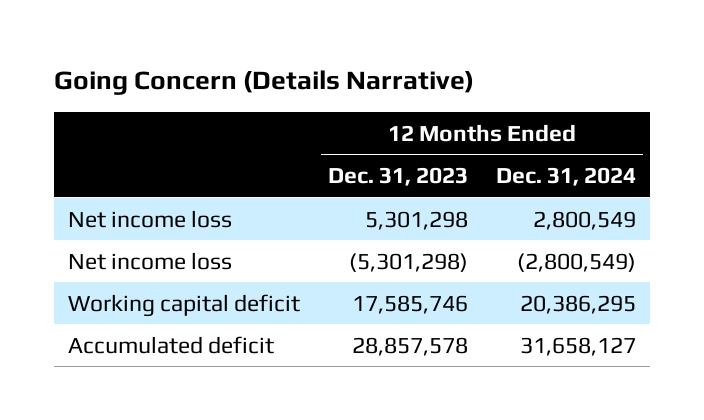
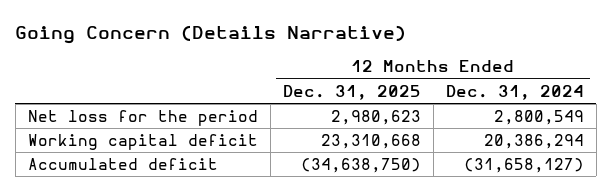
[328,167,469,187] Dec. 31, 2023 -> none
none -> [282,84,421,100] Dec. 31, 2025
[67,251,232,270] Net income loss -> none
[67,209,232,228] Net income loss -> [27,110,258,127] Net loss for the period
[520,294,637,314] 20,386,295 -> [483,134,584,150] 20,386,294
[520,336,637,356] 31,658,127 -> [463,158,584,174] (31,658,127)

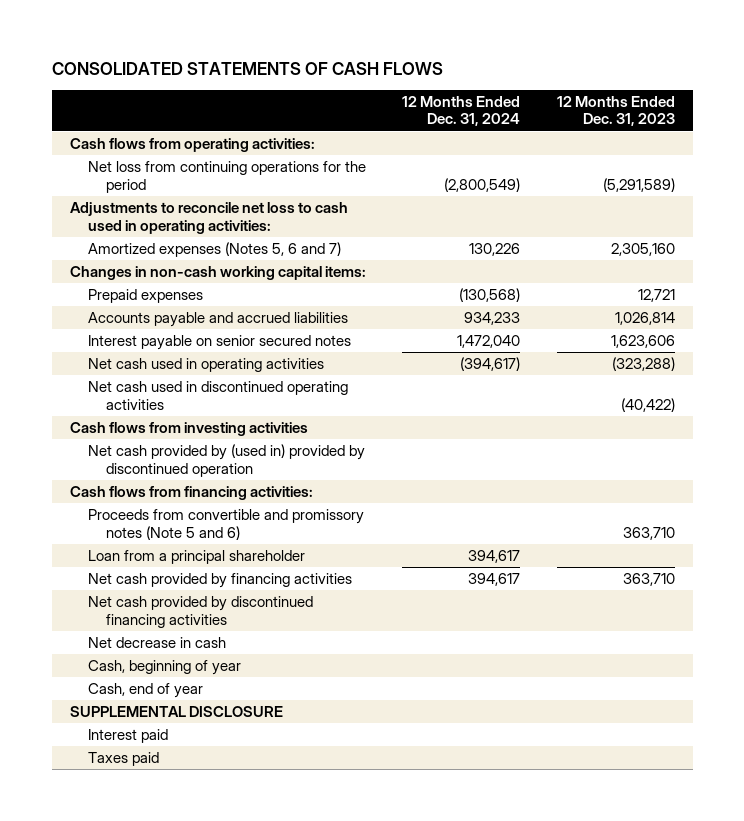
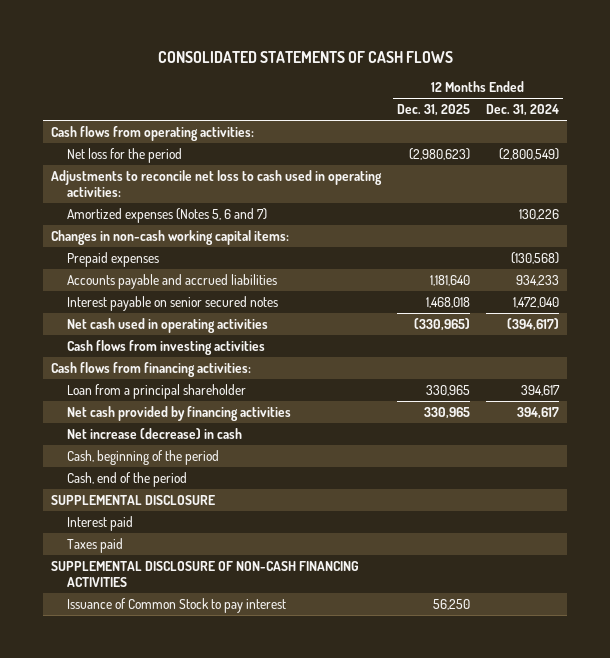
[556,95,675,127] 12 Months Ended Dec. 31, 2023 -> none
none -> [397,104,471,117] Dec. 31, 2025
[88,161,367,193] Net loss from continuing operations for the period -> [66,147,182,163] Net loss for the period
[88,381,349,410] Net cash used in discontinued operating activities -> none
[88,444,366,477] Net cash provided by (used in) provided by discontinued operation -> none
[88,509,365,540] Proceeds from convertible and promissory notes (Note 5 and 6) -> none
[88,596,314,628] Net cash provided by discontinued financing activities -> none
[88,637,227,649] Net decrease in cash -> [66,427,242,439] Net increase (decrease) in cash
[88,660,242,676] Cash, beginning of year -> [66,449,219,465] Cash, beginning of the period
[88,683,204,699] Cash, end of year -> [66,471,187,487] Cash, end of the period
none -> [50,560,359,587] SUPPLEMENTAL DISCLOSURE OF NON-CASH FINANCING ACTIVITIES
none -> [66,597,286,613] Issuance of Common Stock to pay interest

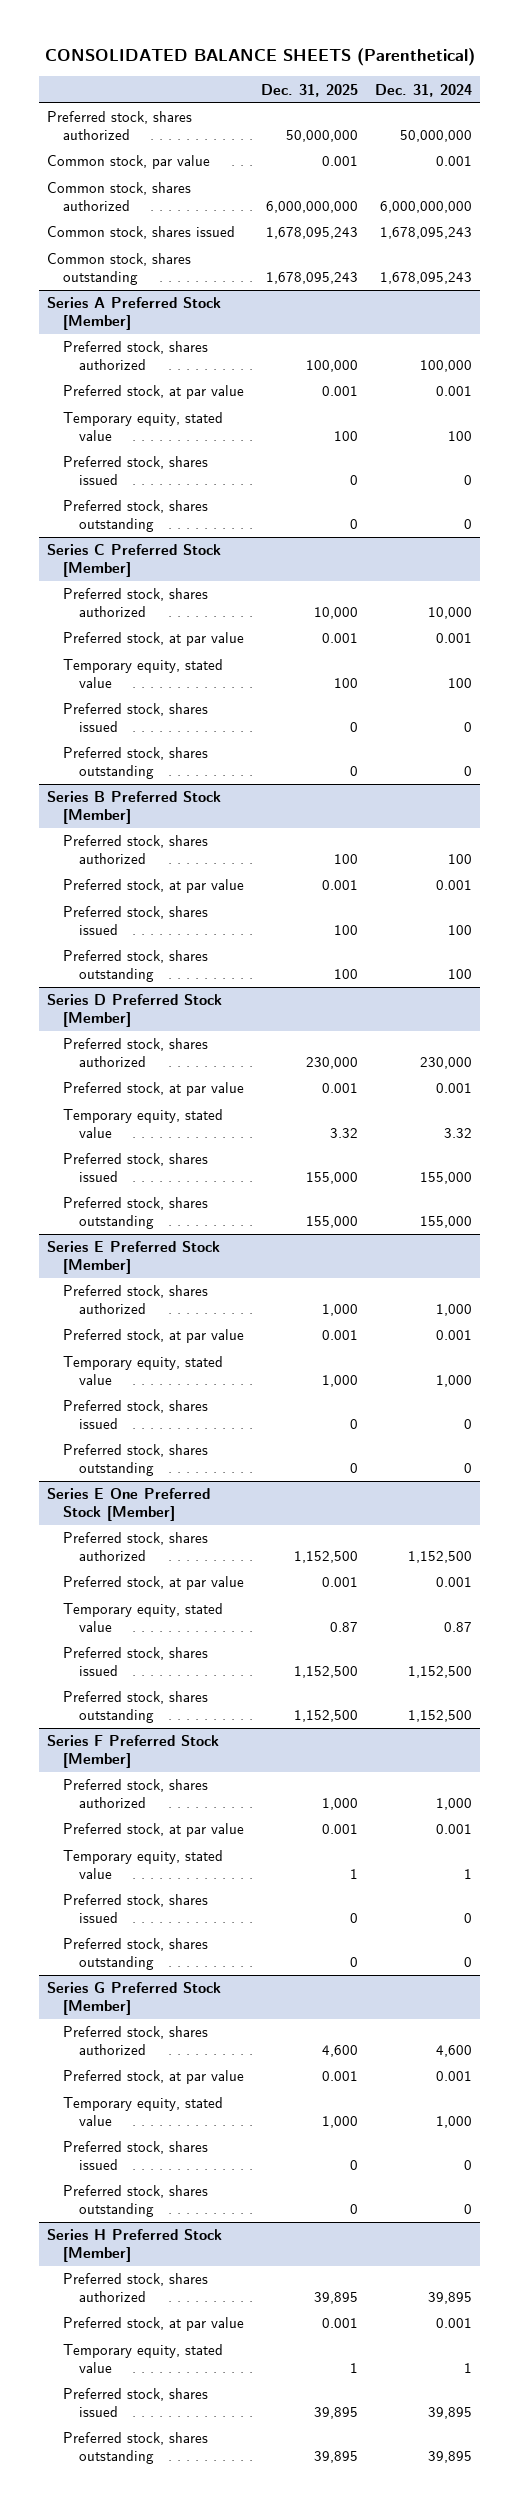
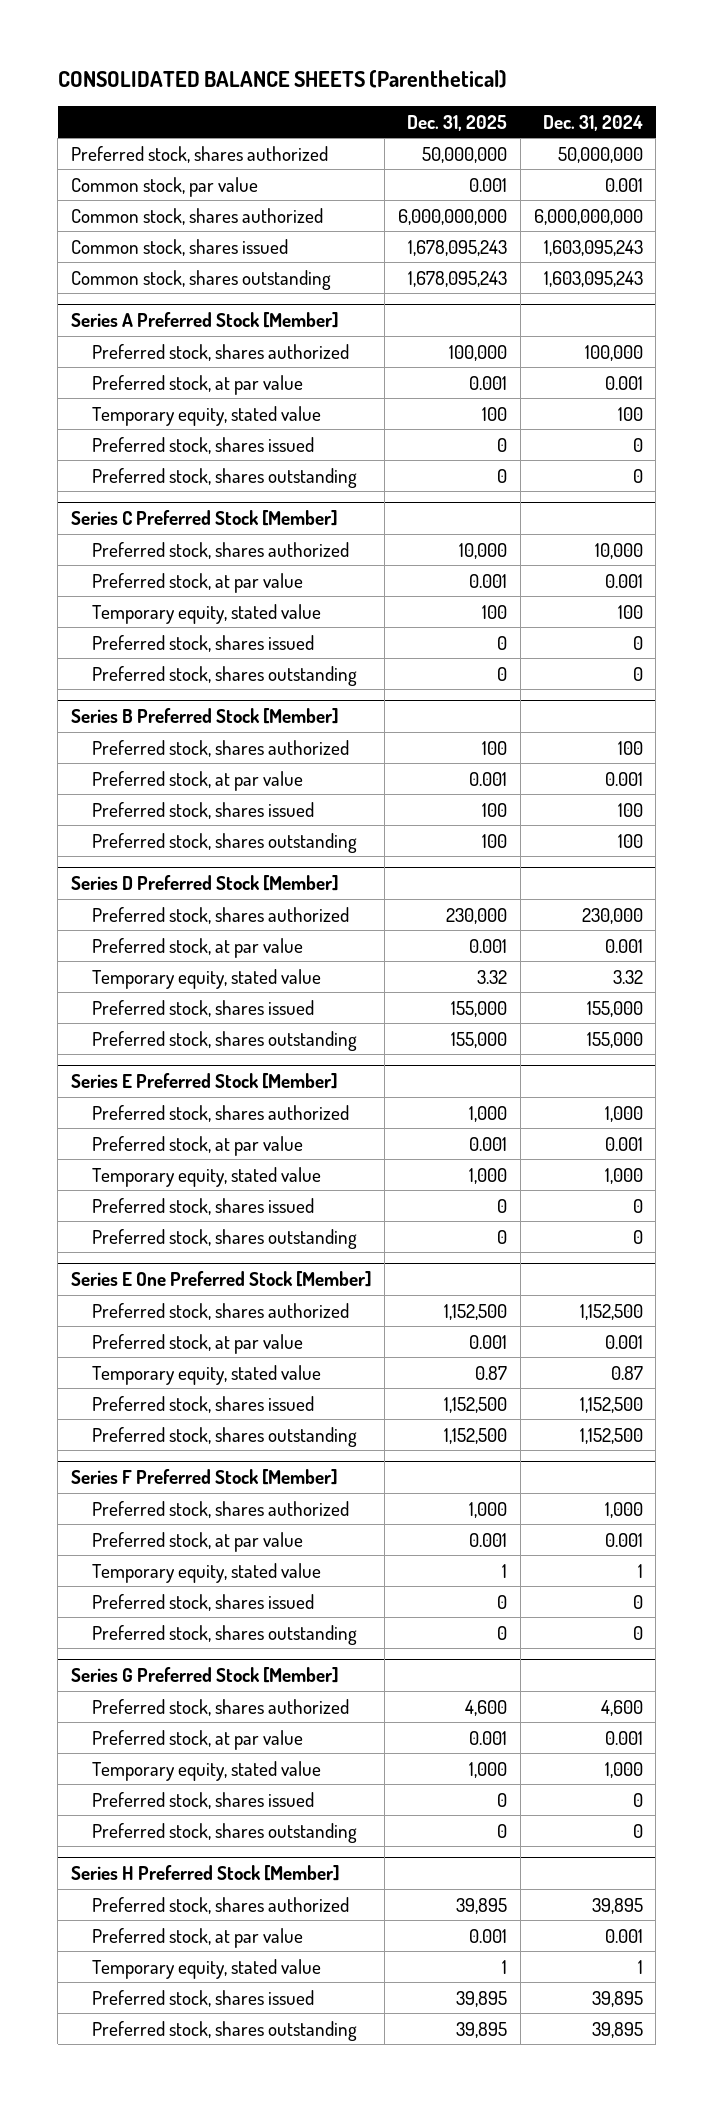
[379,227,472,240] 1,678,095,243 -> [543,239,643,256] 1,603,095,243
[379,272,472,285] 1,678,095,243 -> [543,270,643,287] 1,603,095,243

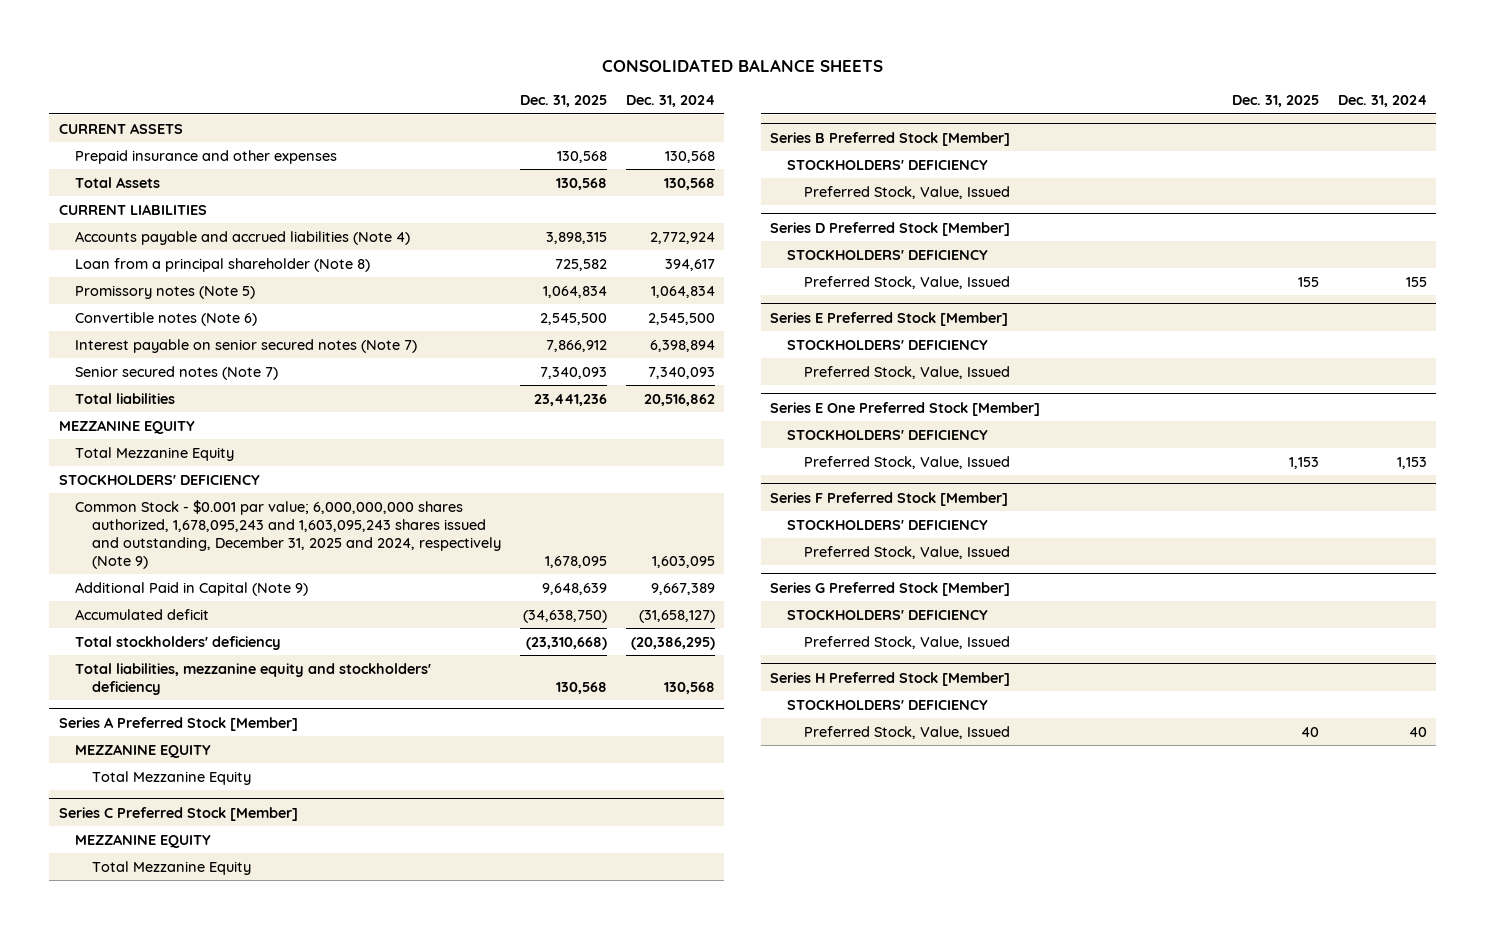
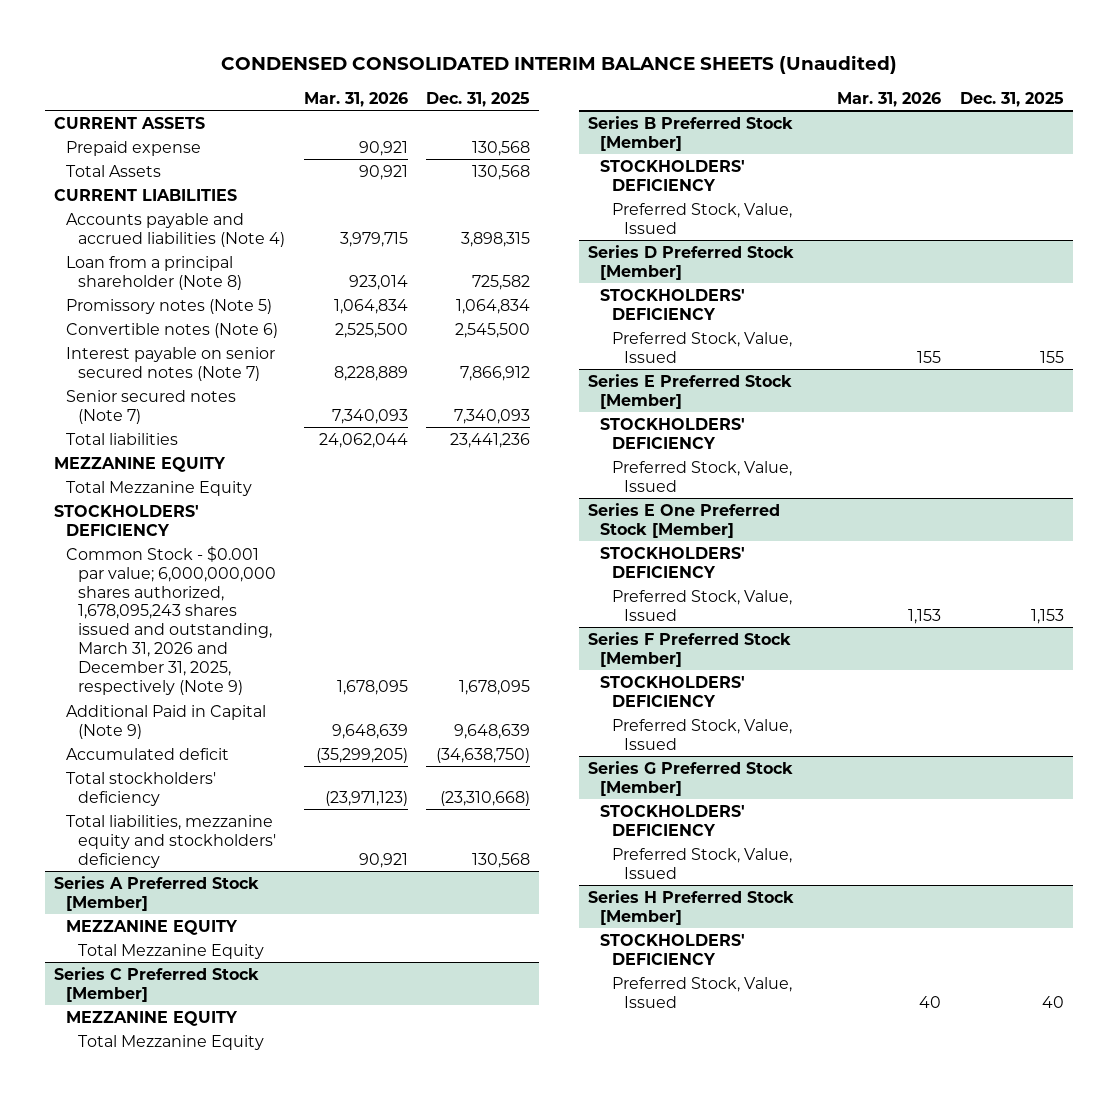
[601,58,883,72] CONSOLIDATED BALANCE SHEETS -> [221,54,898,74] CONDENSED CONSOLIDATED INTERIM BALANCE SHEETS (Unaudited)
[625,95,715,108] Dec. 31, 2024 -> none
none -> [303,91,408,107] Mar. 31, 2026
[75,149,338,164] Prepaid insurance and other expenses -> [66,140,202,156] Prepaid expense
[75,499,501,569] Common Stock - $0.001 par value; 6,000,000,000 shares authorized, 1,678,095,243 and 1,603,095,243 shares issued and outstanding, December 31, 2025 and 2024, respectively (Note 9) -> [66,545,277,696] Common Stock - $0.001 par value; 6,000,000,000 shares authorized, 1,678,095,243 shares issued and outstanding, March 31, 2026 and December 31, 2025, respectively (Note 9)

